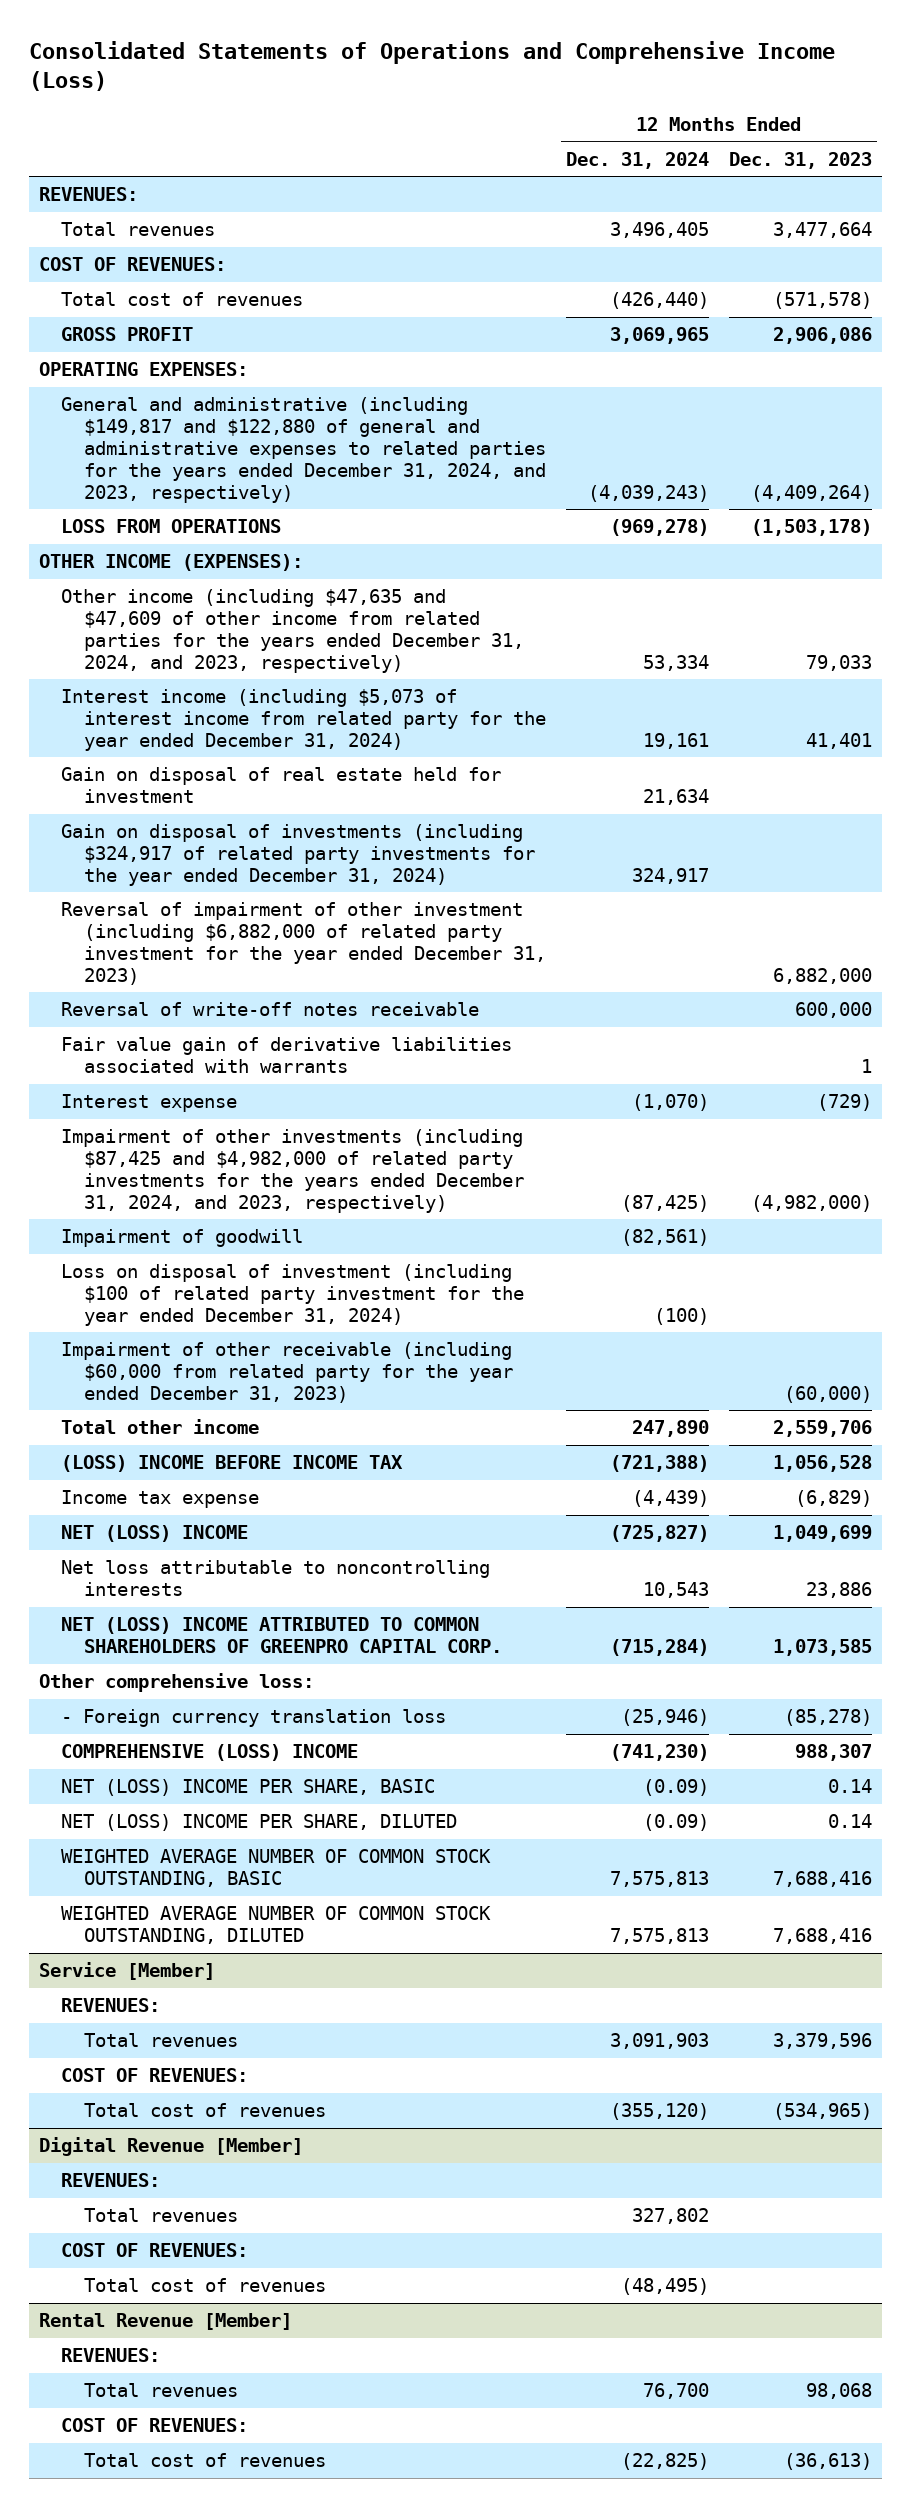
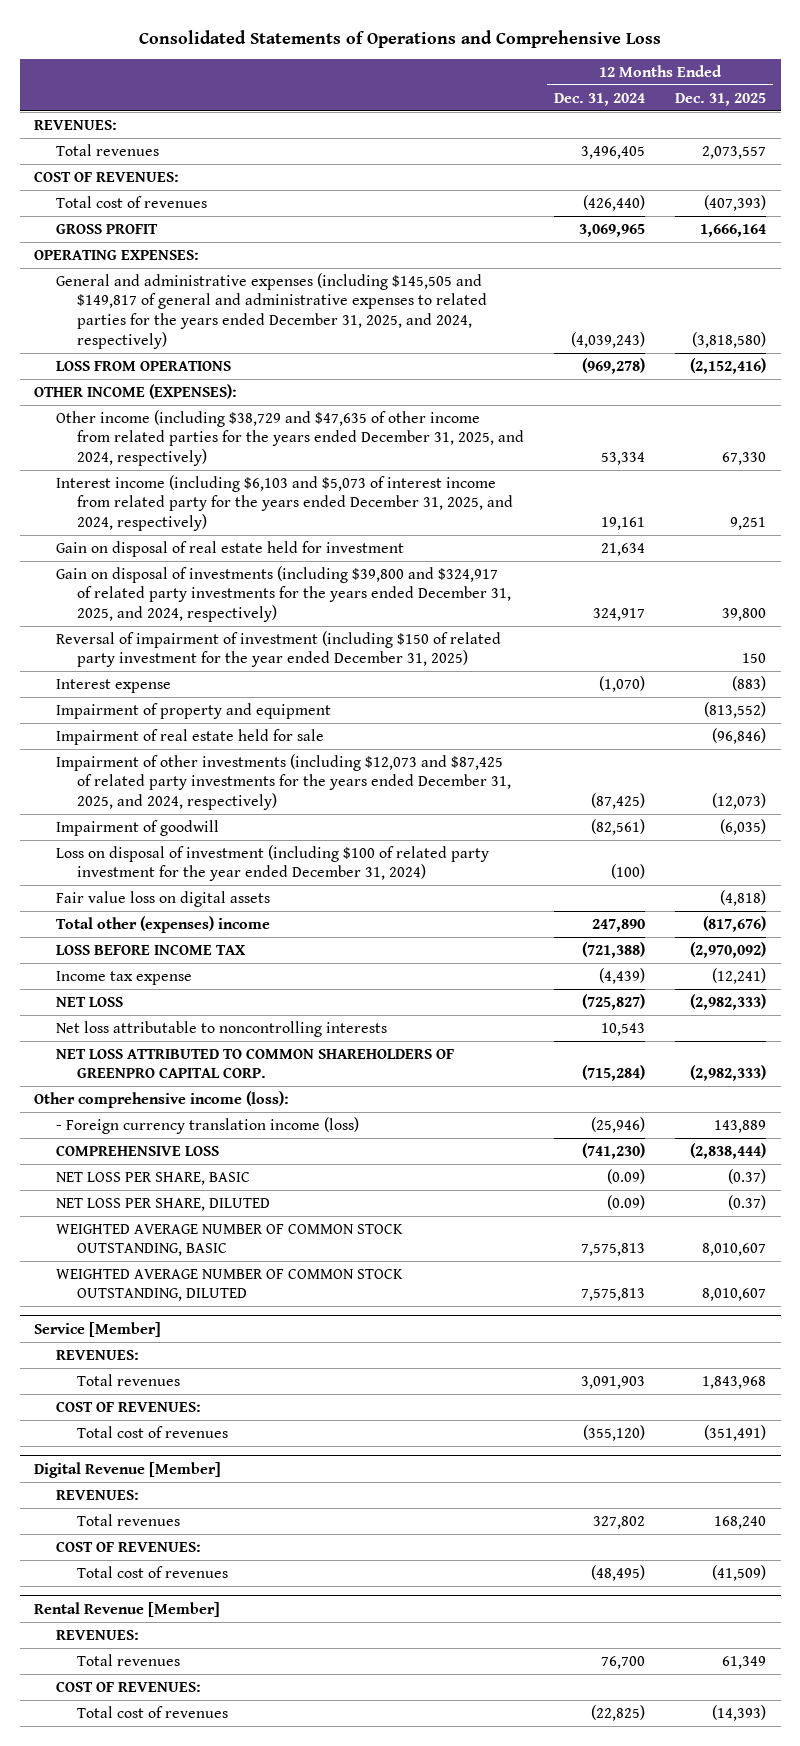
[29,40,836,91] Consolidated Statements of Operations and Comprehensive Income (Loss) -> [139,29,662,48] Consolidated Statements of Operations and Comprehensive Loss
[729,151,873,169] Dec. 31, 2023 -> none
none -> [674,92,766,106] Dec. 31, 2025
[61,397,546,503] General and administrative (including $149,817 and $122,880 of general and administrative expenses to related parties for the years ended December 31, 2024, and 2023, respectively) -> [55,272,488,349] General and administrative expenses (including $145,505 and $149,817 of general and administrative expenses to related parties for the years ended December 31, 2025, and 2024, respectively)
[61,589,524,673] Other income (including $47,635 and $47,609 of other income from related parties for the years ended December 31, 2024, and 2023, respectively) -> [55,409,525,467] Other income (including $38,729 and $47,635 of other income from related parties for the years ended December 31, 2025, and 2024, respectively)
[61,689,546,751] Interest income (including $5,073 of interest income from related party for the year ended December 31, 2024) -> [55,474,514,532] Interest income (including $6,103 and $5,073 of interest income from related party for the years ended December 31, 2025, and 2024, respectively)
[61,1002,480,1017] Reversal of write-off notes receivable -> none
[61,1037,513,1074] Fair value gain of derivative liabilities associated with warrants -> none
[61,824,535,886] Gain on disposal of investments (including $324,917 of related party investments for the year ended December 31, 2024) -> [55,565,512,623] Gain on disposal of investments (including $39,800 and $324,917 of related party investments for the years ended December 31, 2025, and 2024, respectively)
[61,902,546,985] Reversal of impairment of other investment (including $6,882,000 of related party investment for the year ended December 31, 2023) -> [55,630,501,668] Reversal of impairment of investment (including $150 of related party investment for the year ended December 31, 2025)
none -> [55,702,331,719] Impairment of property and equipment
none -> [55,728,324,745] Impairment of real estate held for sale
[61,1129,524,1213] Impairment of other investments (including $87,425 and $4,982,000 of related party investments for the years ended December 31, 2024, and 2023, respectively) -> [55,753,512,811] Impairment of other investments (including $12,073 and $87,425 of related party investments for the years ended December 31, 2025, and 2024, respectively)
[61,1342,513,1403] Impairment of other receivable (including $60,000 from related party for the year ended December 31, 2023) -> none
none -> [55,890,270,907] Fair value loss on digital assets
[61,1419,260,1435] Total other income -> [55,915,270,933] Total other (expenses) income
[61,1455,404,1473] (LOSS) INCOME BEFORE INCOME TAX -> [55,943,245,955] LOSS BEFORE INCOME TAX
[61,1525,249,1543] NET (LOSS) INCOME -> [55,996,123,1007] NET LOSS
[61,1617,502,1654] NET (LOSS) INCOME ATTRIBUTED TO COMMON SHAREHOLDERS OF GREENPRO CAPITAL CORP. -> [55,1047,454,1079] NET LOSS ATTRIBUTED TO COMMON SHAREHOLDERS OF GREENPRO CAPITAL CORP.
[39,1673,315,1693] Other comprehensive loss: -> [34,1090,290,1108] Other comprehensive income (loss):
[61,1709,447,1728] - Foreign currency translation loss -> [55,1116,359,1134] - Foreign currency translation income (loss)
[61,1744,359,1762] COMPREHENSIVE (LOSS) INCOME -> [55,1144,219,1156] COMPREHENSIVE LOSS
[61,1779,436,1797] NET (LOSS) INCOME PER SHARE, BASIC -> [55,1171,250,1185] NET LOSS PER SHARE, BASIC
[61,1814,458,1832] NET (LOSS) INCOME PER SHARE, DILUTED -> [55,1197,270,1211] NET LOSS PER SHARE, DILUTED

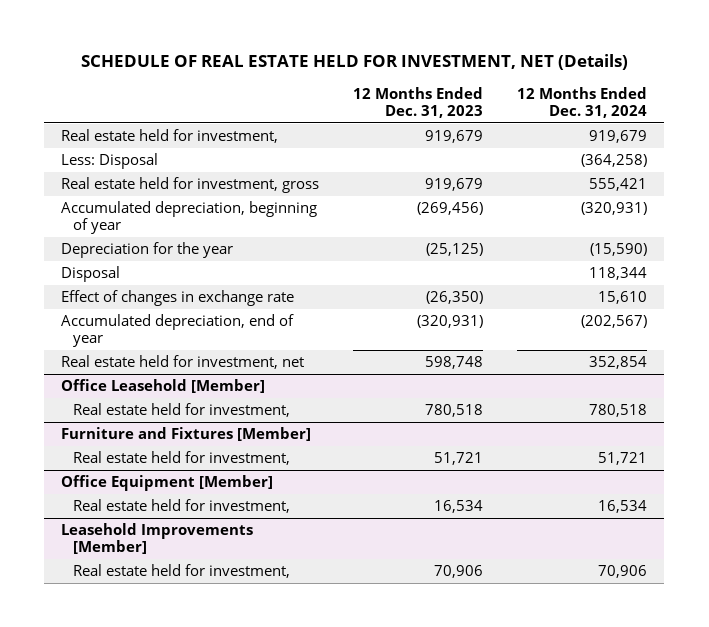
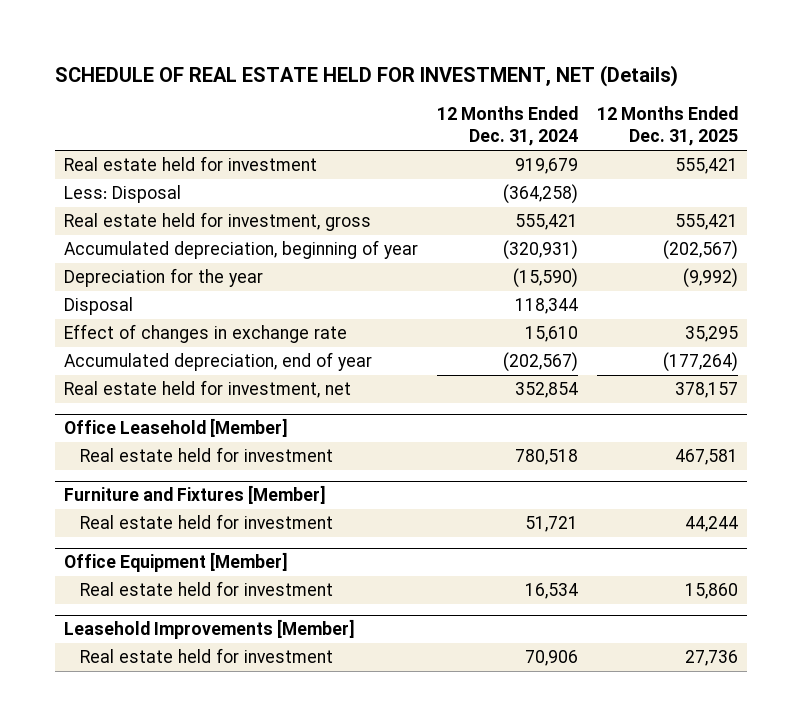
[353,87,484,119] 12 Months Ended Dec. 31, 2023 -> none
none -> [596,105,738,147] 12 Months Ended Dec. 31, 2025
[61,129,279,144] Real estate held for investment, -> [64,156,318,172] Real estate held for investment
[72,403,290,418] Real estate held for investment, -> [79,447,333,463] Real estate held for investment
[72,451,290,466] Real estate held for investment, -> [79,514,333,530] Real estate held for investment
[72,499,290,514] Real estate held for investment, -> [79,581,333,597] Real estate held for investment
[72,564,290,579] Real estate held for investment, -> [79,648,333,664] Real estate held for investment

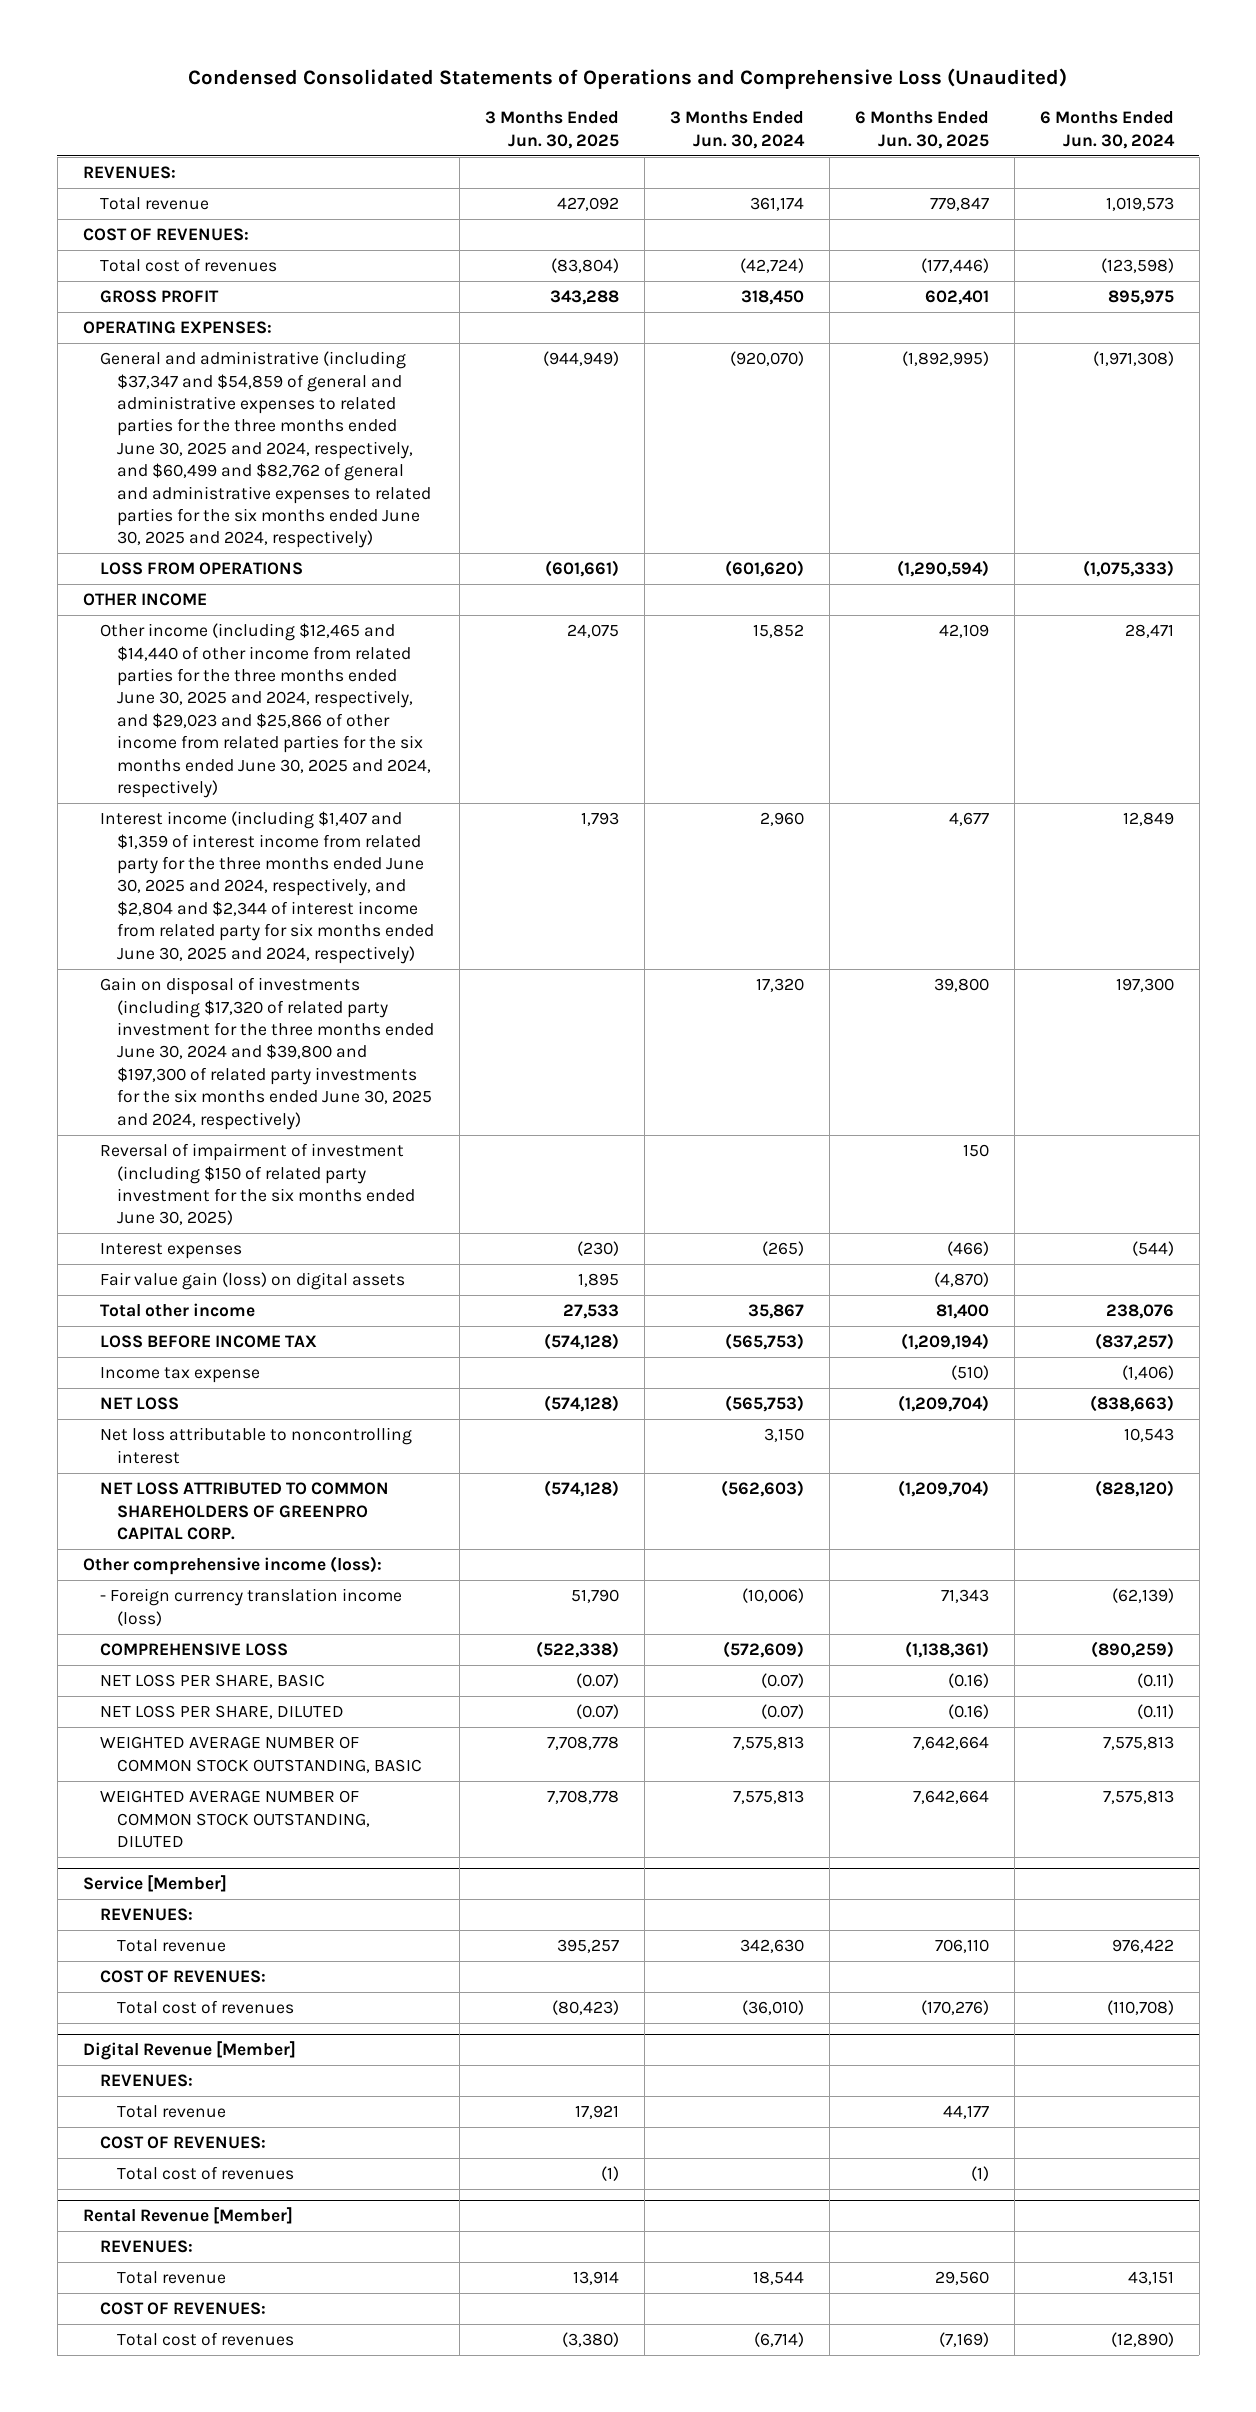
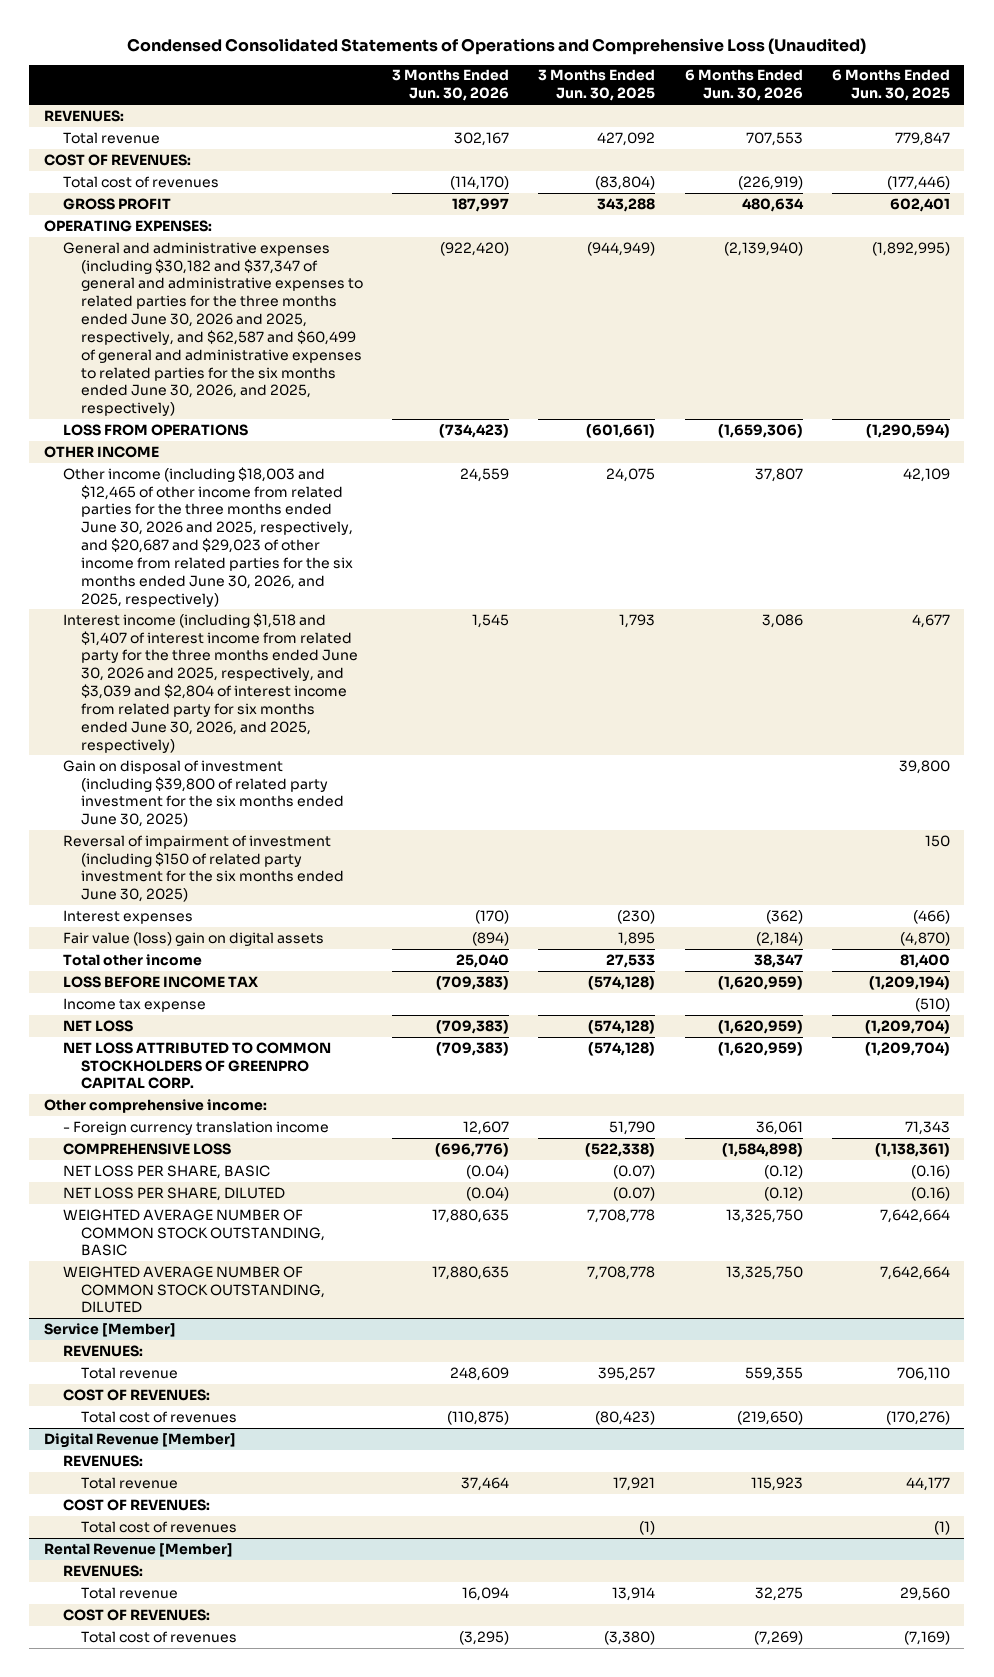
[669,111,805,149] 3 Months Ended Jun. 30, 2024 -> none
[1039,111,1175,149] 6 Months Ended Jun. 30, 2024 -> none
none -> [392,69,510,102] 3 Months Ended Jun. 30, 2026
none -> [684,69,803,102] 6 Months Ended Jun. 30, 2026
[99,351,431,549] General and administrative (including $37,347 and $54,859 of general and administrative expenses to related parties for the three months ended June 30, 2025 and 2024, respectively, and $60,499 and $82,762 of general and administrative expenses to related parties for the six months ended June 30, 2025 and 2024, respectively) -> [62,241,364,417] General and administrative expenses (including $30,182 and $37,347 of general and administrative expenses to related parties for the three months ended June 30, 2026 and 2025, respectively, and $62,587 and $60,499 of general and administrative expenses to related parties for the six months ended June 30, 2026, and 2025, respectively)
[99,623,431,798] Other income (including $12,465 and $14,440 of other income from related parties for the three months ended June 30, 2025 and 2024, respectively, and $29,023 and $25,866 of other income from related parties for the six months ended June 30, 2025 and 2024, respectively) -> [62,466,354,607] Other income (including $18,003 and $12,465 of other income from related parties for the three months ended June 30, 2026 and 2025, respectively, and $20,687 and $29,023 of other income from related parties for the six months ended June 30, 2026, and 2025, respectively)
[99,811,434,964] Interest income (including $1,407 and $1,359 of interest income from related party for the three months ended June 30, 2025 and 2024, respectively, and $2,804 and $2,344 of interest income from related party for six months ended June 30, 2025 and 2024, respectively) -> [62,612,359,753] Interest income (including $1,518 and $1,407 of interest income from related party for the three months ended June 30, 2026 and 2025, respectively, and $3,039 and $2,804 of interest income from related party for six months ended June 30, 2026, and 2025, respectively)
[99,977,434,1130] Gain on disposal of investments (including $17,320 of related party investment for the three months ended June 30, 2024 and $39,800 and $197,300 of related party investments for the six months ended June 30, 2025 and 2024, respectively) -> [62,759,345,828] Gain on disposal of investment (including $39,800 of related party investment for the six months ended June 30, 2025)
[99,1272,405,1291] Fair value gain (loss) on digital assets -> [62,931,324,946] Fair value (loss) gain on digital assets
[99,1427,412,1464] Net loss attributable to noncontrolling interest -> none
[99,1482,389,1540] NET LOSS ATTRIBUTED TO COMMON SHAREHOLDERS OF GREENPRO CAPITAL CORP. -> [62,1041,331,1090] NET LOSS ATTRIBUTED TO COMMON STOCKHOLDERS OF GREENPRO CAPITAL CORP.
[82,1556,382,1576] Other comprehensive income (loss): -> [43,1098,267,1113] Other comprehensive income:
[99,1588,402,1626] - Foreign currency translation income (loss) -> [62,1120,329,1135] - Foreign currency translation income

